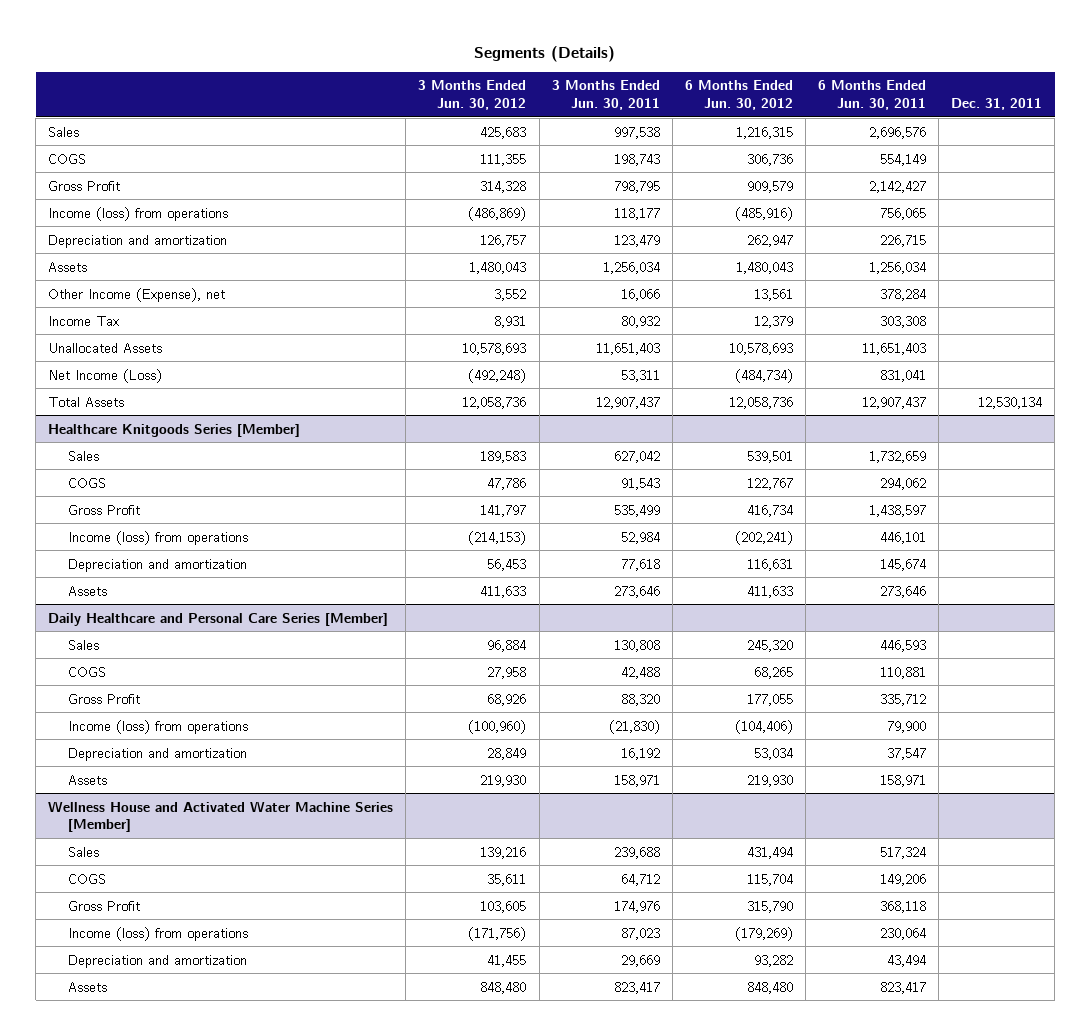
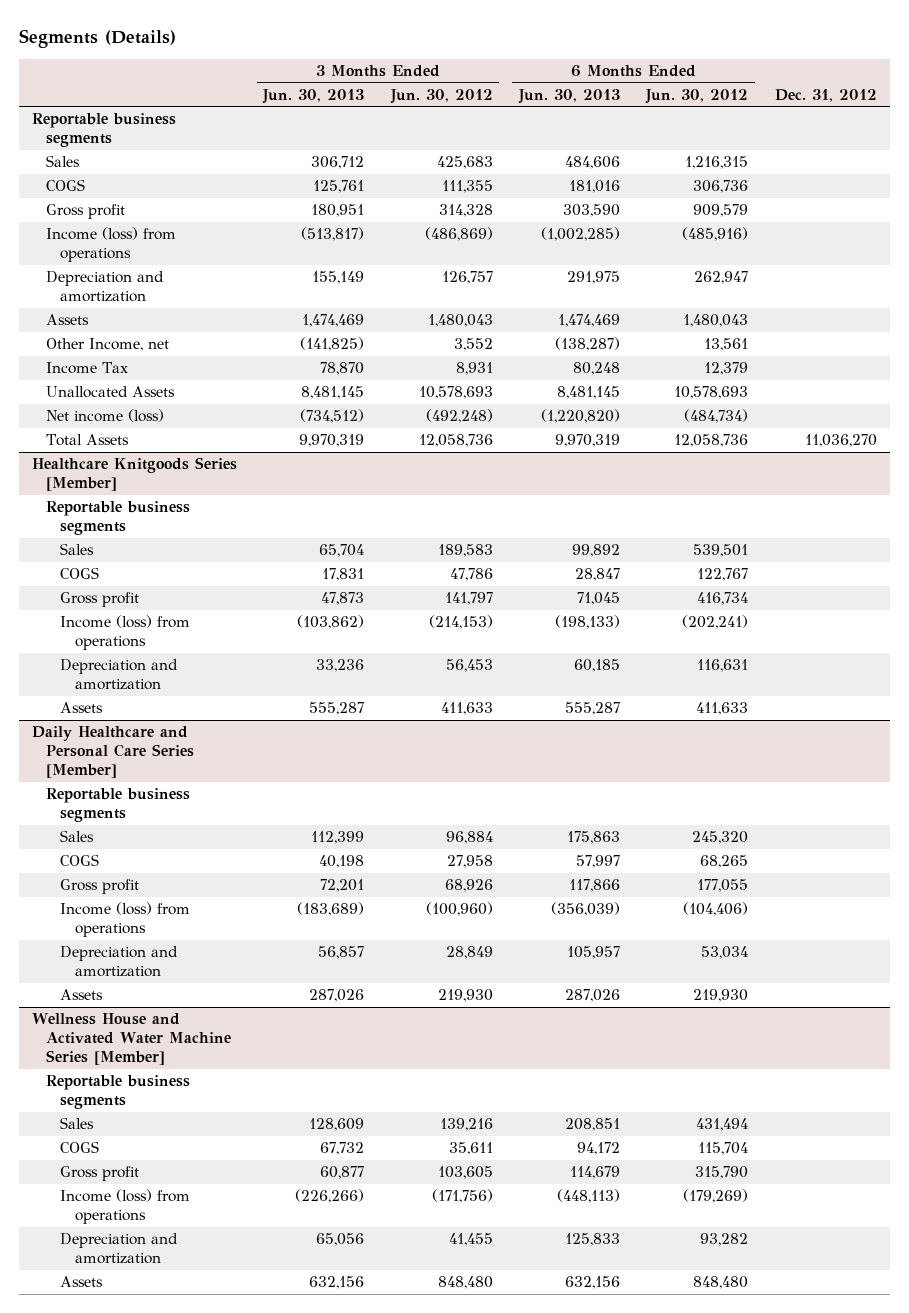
[551,80,660,110] 3 Months Ended Jun. 30, 2011 -> none
[818,80,927,110] 6 Months Ended Jun. 30, 2011 -> none
[951,97,1043,110] Dec. 31, 2011 -> none
none -> [262,88,365,104] Jun. 30, 2013
none -> [517,88,620,104] Jun. 30, 2013
none -> [774,88,877,102] Dec. 31, 2012
none -> [32,113,177,148] Reportable business segments
[48,180,121,191] Gross Profit -> [46,204,126,220] Gross profit
[48,287,226,302] Other Income (Expense), net -> [46,338,170,352] Other Income, net
[48,368,163,383] Net Income (Loss) -> [46,409,165,423] Net income (loss)
none -> [46,501,191,536] Reportable business segments
[67,504,140,515] Gross Profit -> [60,592,140,608] Gross profit
none -> [46,788,191,823] Reportable business segments
[67,693,140,704] Gross Profit -> [60,879,140,895] Gross profit
none -> [46,1075,191,1110] Reportable business segments
[67,900,140,911] Gross Profit -> [60,1166,140,1182] Gross profit

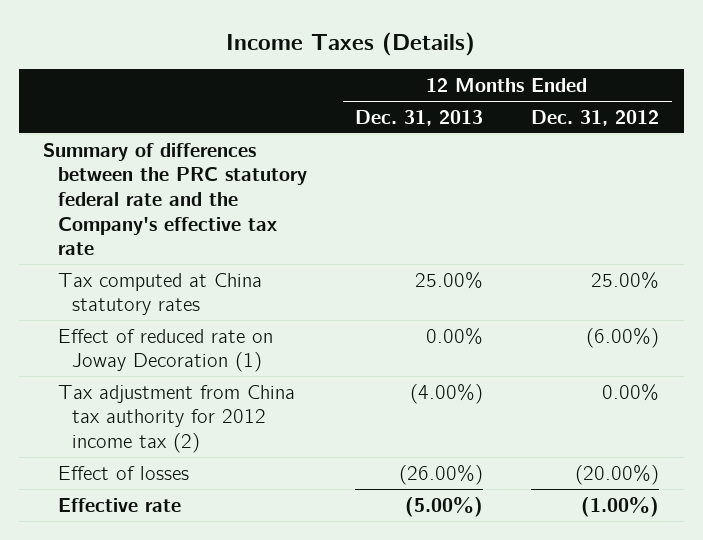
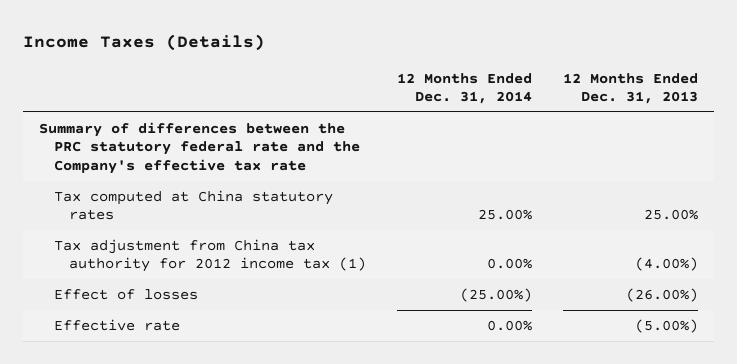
[531,109,660,126] Dec. 31, 2012 -> none
none -> [397,72,533,105] 12 Months Ended Dec. 31, 2014
[57,328,273,373] Effect of reduced rate on Joway Decoration (1) -> none
[57,384,295,454] Tax adjustment from China tax authority for 2012 income tax (2) -> [53,238,366,273] Tax adjustment from China tax authority for 2012 income tax (1)

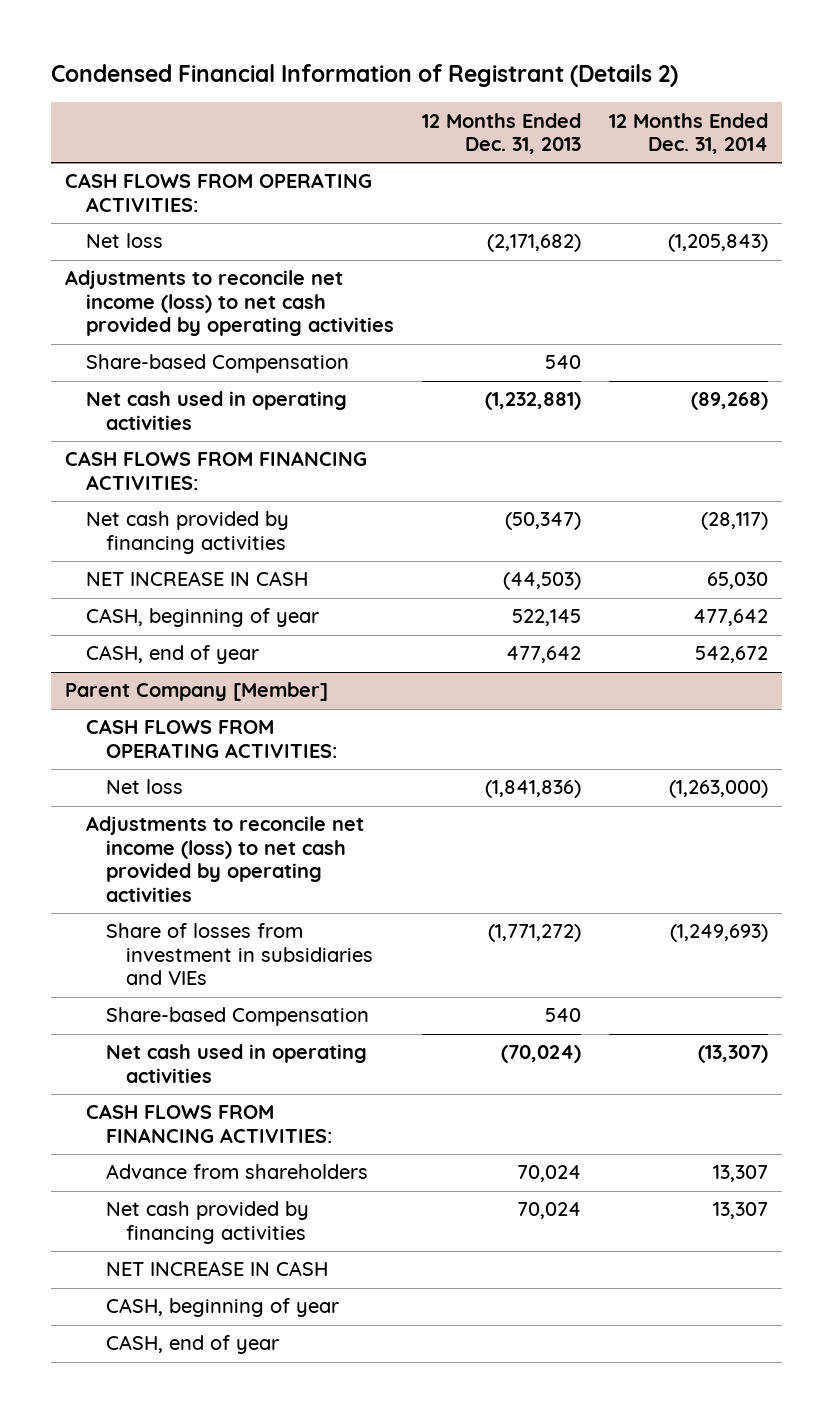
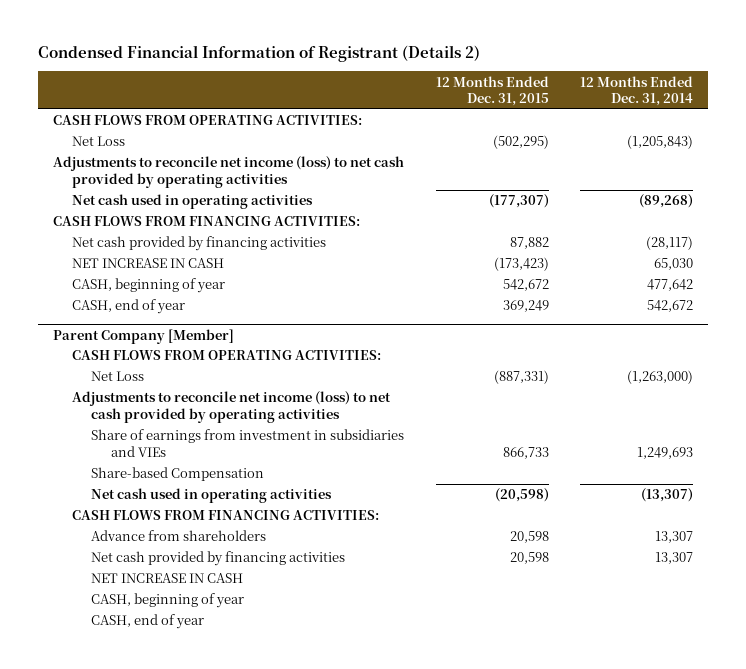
[421,112,581,155] 12 Months Ended Dec. 31, 2013 -> none
none -> [435,75,549,106] 12 Months Ended Dec. 31, 2015
[85,233,163,249] Net loss -> [72,136,126,147] Net Loss
[85,354,349,374] Share-based Compensation -> none
[105,779,183,795] Net loss -> [91,371,145,382] Net Loss
[105,923,374,986] Share of losses from investment in subsidiaries and VIEs -> [91,429,405,457] Share of earnings from investment in subsidiaries and VIEs
[669,924,768,943] (1,249,693) -> [636,446,693,459] 1,249,693

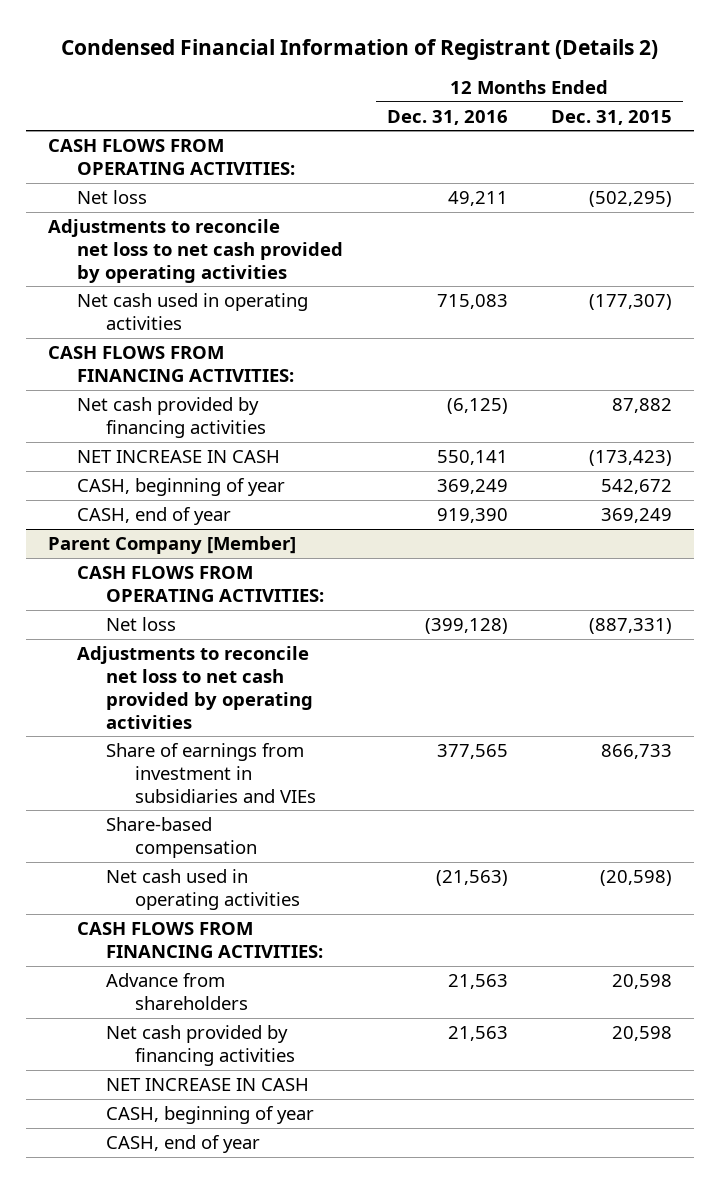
[579,75,693,106] 12 Months Ended Dec. 31, 2014 -> none
none -> [386,109,508,125] Dec. 31, 2016
[72,136,126,147] Net Loss -> [77,189,148,204] Net loss
[53,156,405,188] Adjustments to reconcile net income (loss) to net cash provided by operating activities -> [48,218,344,283] Adjustments to reconcile net loss to net cash provided by operating activities
[91,371,145,382] Net Loss -> [106,616,177,631] Net loss
[72,391,392,423] Adjustments to reconcile net income (loss) to net cash provided by operating activities -> [77,645,314,729] Adjustments to reconcile net loss to net cash provided by operating activities
[91,467,265,482] Share-based Compensation -> [106,816,258,858] Share-based compensation

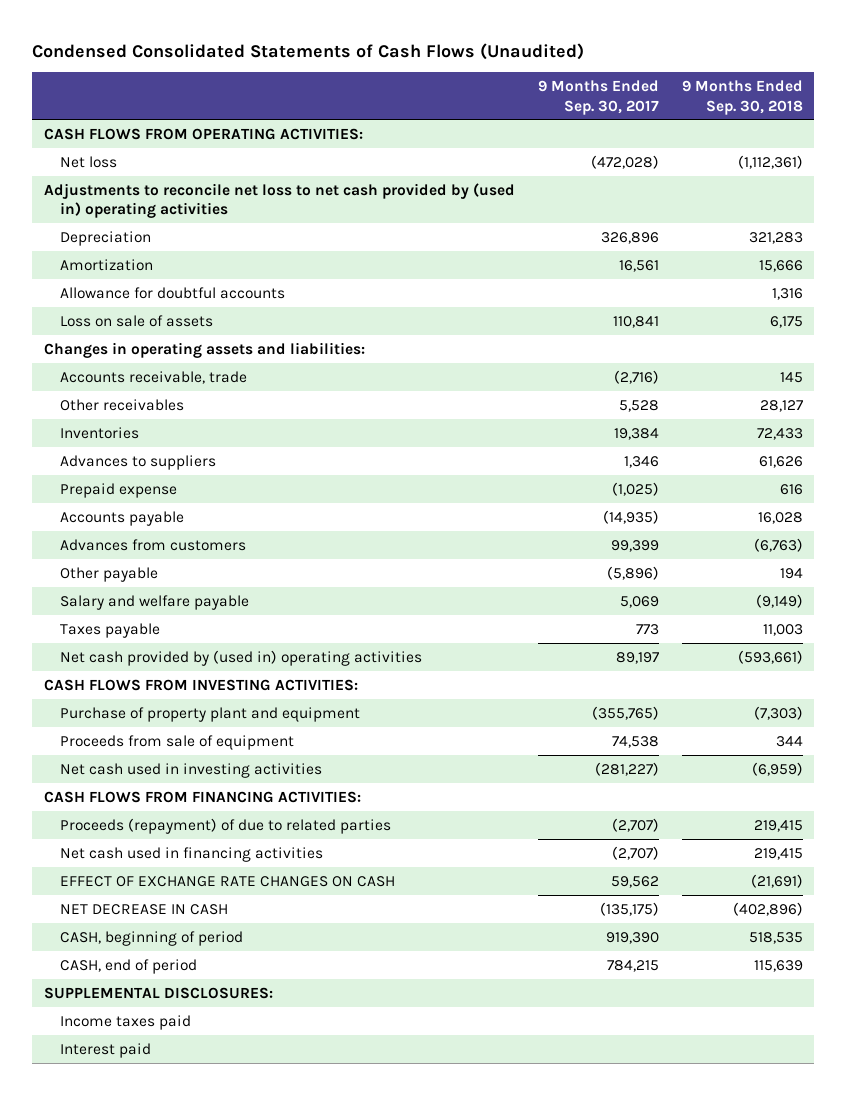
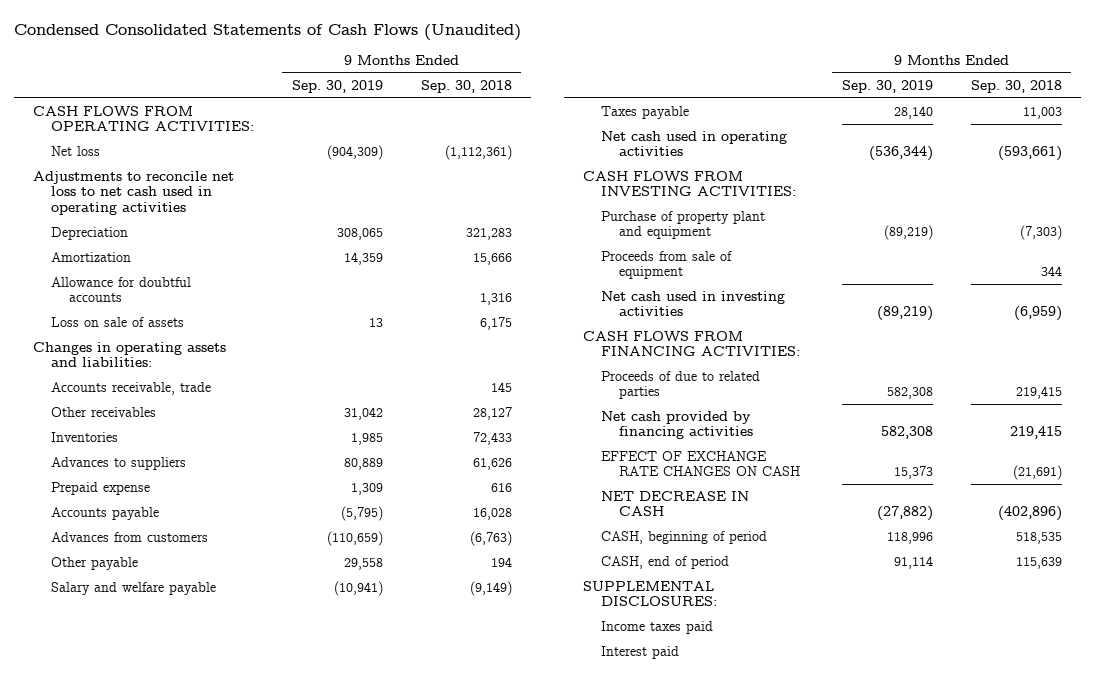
[537,80,659,115] 9 Months Ended Sep. 30, 2017 -> none
none -> [291,79,383,93] Sep. 30, 2019
[43,182,515,219] Adjustments to reconcile net loss to net cash provided by (used in) operating activities -> [33,170,235,215] Adjustments to reconcile net loss to net cash used in operating activities
[60,649,423,666] Net cash provided by (used in) operating activities -> [600,130,787,157] Net cash used in operating activities
[60,817,392,834] Proceeds (repayment) of due to related parties -> [600,370,760,400] Proceeds of due to related parties
[60,846,324,862] Net cash used in financing activities -> [600,410,753,440] Net cash provided by financing activities

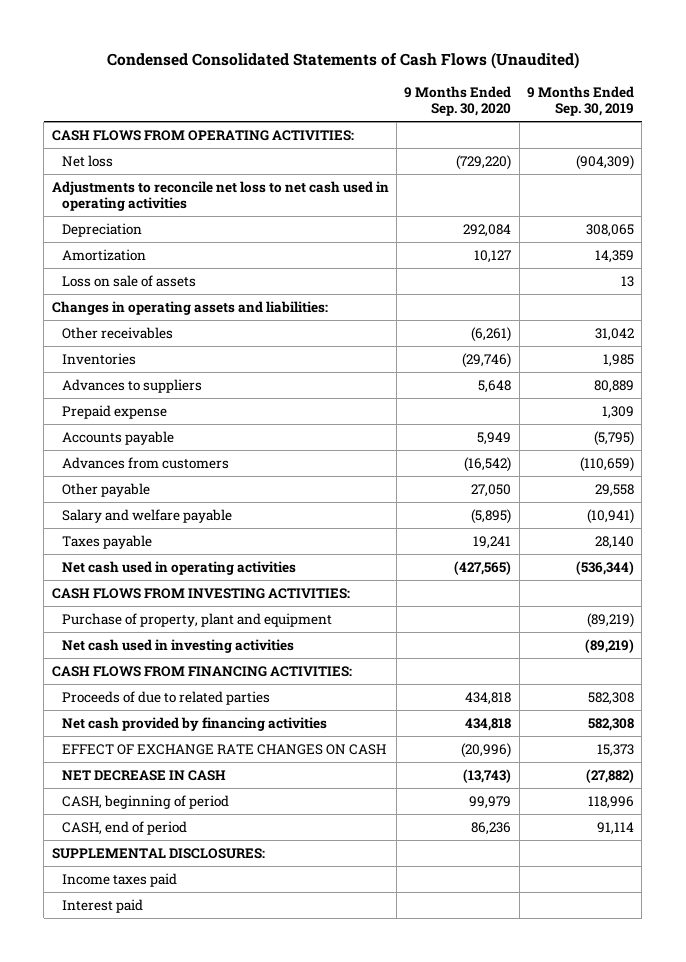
[420,79,512,93] Sep. 30, 2018 -> none
none -> [404,85,512,116] 9 Months Ended Sep. 30, 2020
[51,276,192,303] Allowance for doubtful accounts -> none
[51,381,212,395] Accounts receivable, trade -> none
[600,250,732,280] Proceeds from sale of equipment -> none
[600,210,765,240] Purchase of property plant and equipment -> [62,613,333,628] Purchase of property, plant and equipment

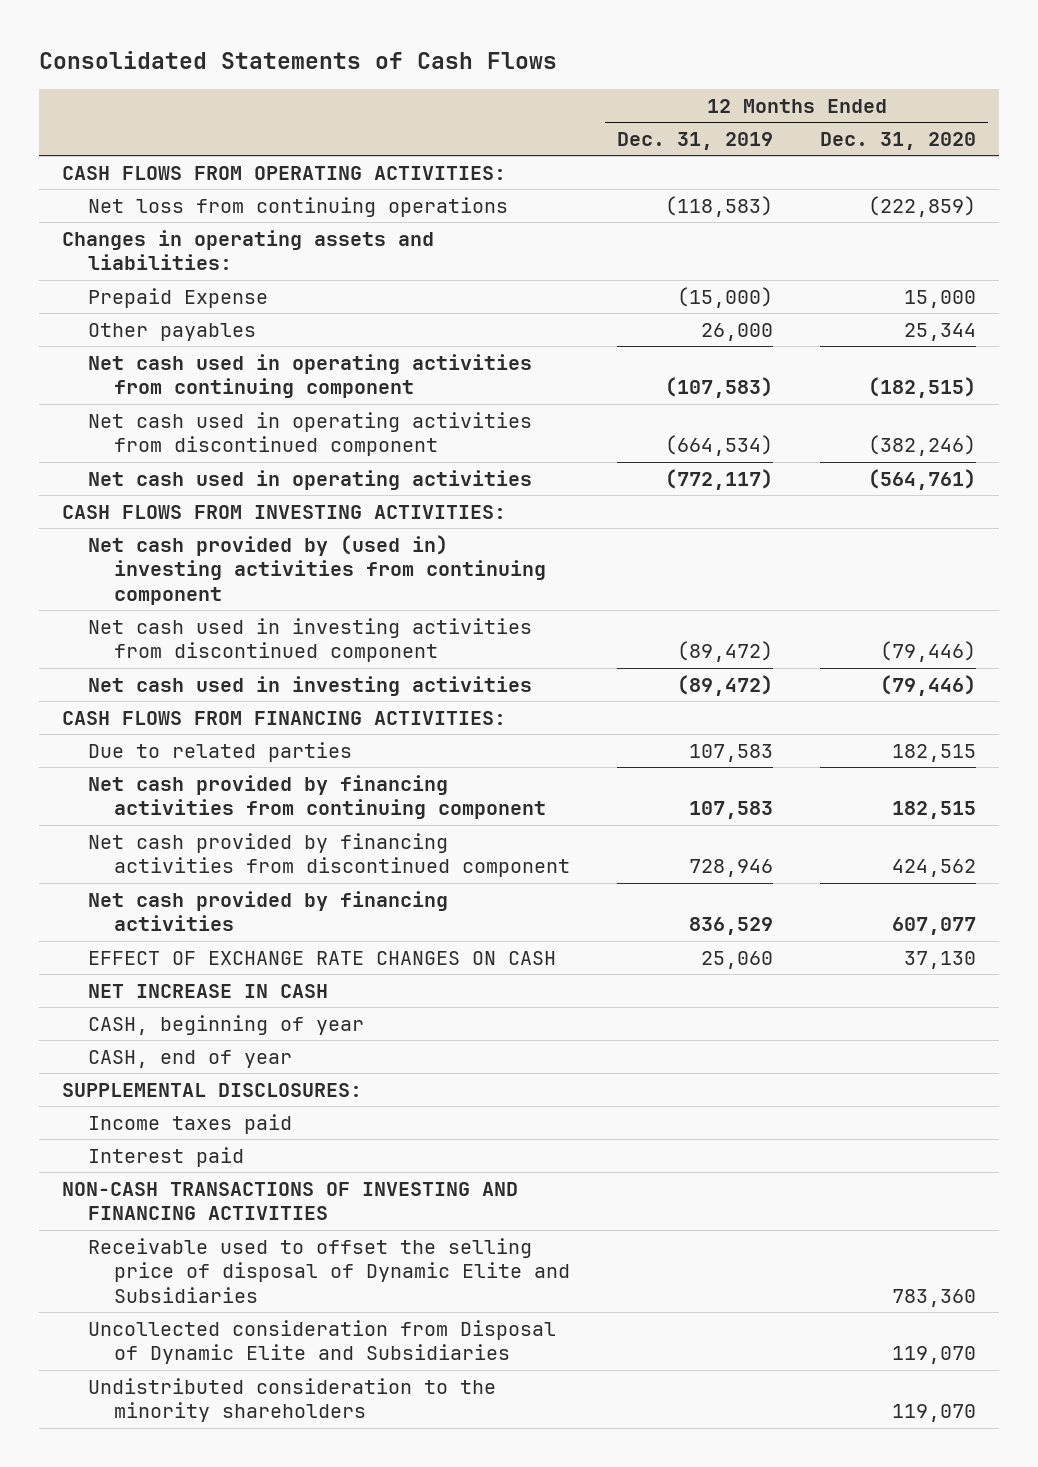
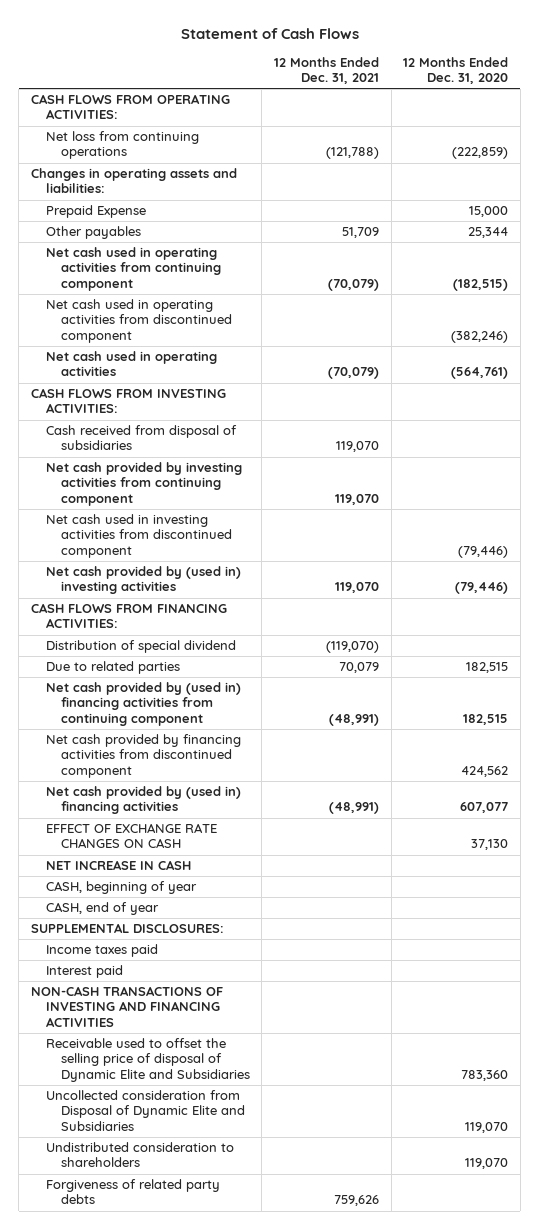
[39,51,558,70] Consolidated Statements of Cash Flows -> [180,27,359,39] Statement of Cash Flows
[617,131,774,150] Dec. 31, 2019 -> none
none -> [273,56,379,85] 12 Months Ended Dec. 31, 2021
none -> [45,425,237,451] Cash received from disposal of subsidiaries
[88,534,547,605] Net cash provided by (used in) investing activities from continuing component -> [45,462,242,506] Net cash provided by investing activities from continuing component
[88,675,533,696] Net cash used in investing activities -> [45,566,241,595] Net cash provided by (used in) investing activities
none -> [45,640,236,654] Distribution of special dividend
[88,774,547,820] Net cash provided by financing activities from continuing component -> [45,682,241,726] Net cash provided by (used in) financing activities from continuing component
[88,890,449,932] Net cash provided by financing activities -> [45,786,241,815] Net cash provided by (used in) financing activities
[88,1377,497,1423] Undistributed consideration to the minority shareholders -> [45,1142,234,1168] Undistributed consideration to shareholders
none -> [45,1179,220,1205] Forgiveness of related party debts

